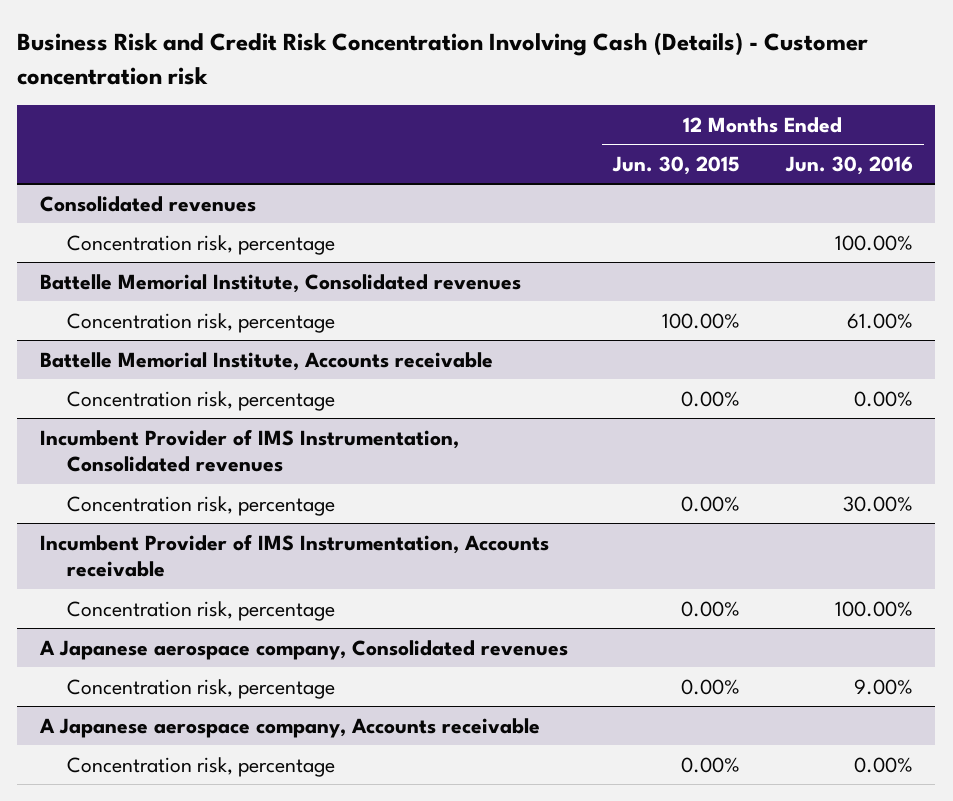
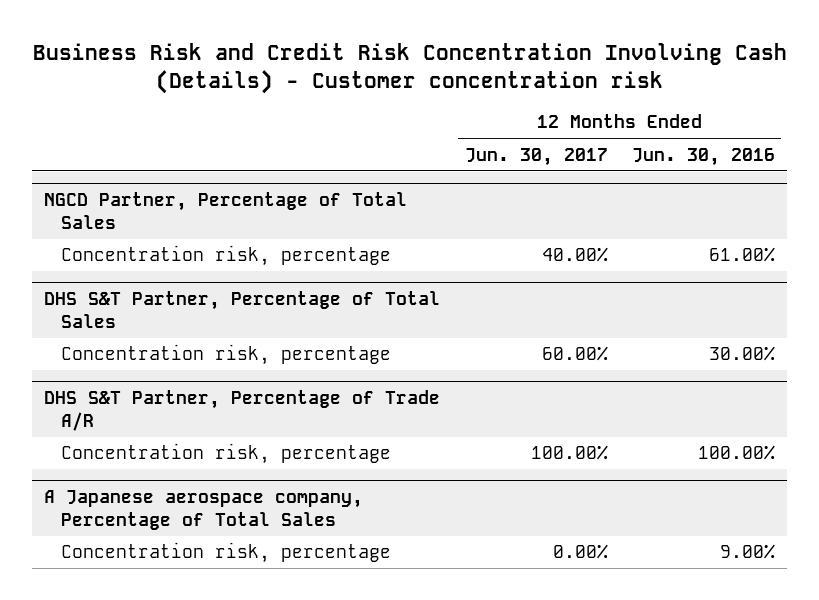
[612,155,741,175] Jun. 30, 2015 -> none
none -> [464,147,608,166] Jun. 30, 2017
[39,195,256,212] Consolidated revenues -> none
[67,234,336,255] Concentration risk, percentage -> none
[39,273,521,293] Battelle Memorial Institute, Consolidated revenues -> none
none -> [44,192,408,230] NGCD Partner, Percentage of Total Sales
[39,351,493,371] Battelle Memorial Institute, Accounts receivable -> none
[67,390,336,411] Concentration risk, percentage -> none
[39,428,459,473] Incumbent Provider of IMS Instrumentation, Consolidated revenues -> none
none -> [44,291,441,329] DHS S&T Partner, Percentage of Total Sales
[39,533,549,578] Incumbent Provider of IMS Instrumentation, Accounts receivable -> none
none -> [44,390,441,432] DHS S&T Partner, Percentage of Trade A/R
[38,639,568,660] A Japanese aerospace company, Consolidated revenues -> none
none -> [44,490,364,531] A Japanese aerospace company, Percentage of Total Sales
[38,717,540,738] A Japanese aerospace company, Accounts receivable -> none
[67,756,336,777] Concentration risk, percentage -> none

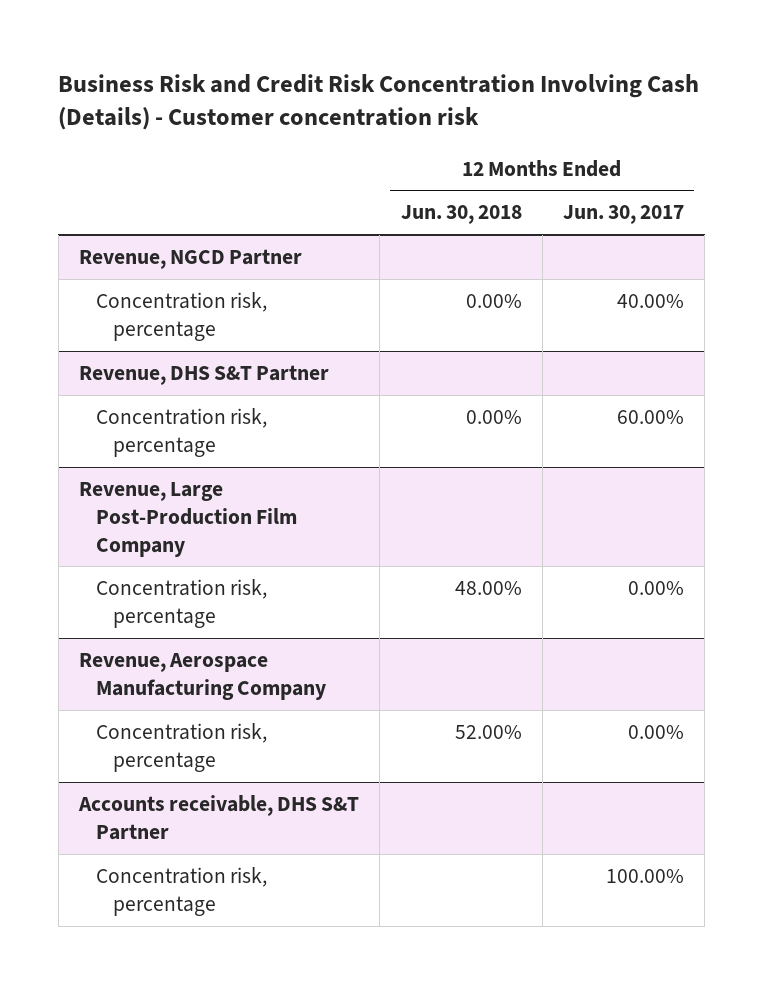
[631,147,775,166] Jun. 30, 2016 -> none
none -> [400,205,522,225] Jun. 30, 2018
[44,192,408,230] NGCD Partner, Percentage of Total Sales -> none
none -> [79,248,303,269] Revenue, NGCD Partner
[44,291,441,329] DHS S&T Partner, Percentage of Total Sales -> none
none -> [79,364,330,385] Revenue, DHS S&T Partner
[44,390,441,432] DHS S&T Partner, Percentage of Trade A/R -> none
[60,443,391,465] Concentration risk, percentage -> none
[44,490,364,531] A Japanese aerospace company, Percentage of Total Sales -> none
none -> [79,481,298,557] Revenue, Large Post-Production Film Company
none -> [79,652,327,700] Revenue, Aerospace Manufacturing Company
none -> [96,722,268,772] Concentration risk, percentage
none -> [78,794,360,840] Accounts receivable, DHS S&T Partner
none -> [96,866,268,916] Concentration risk, percentage

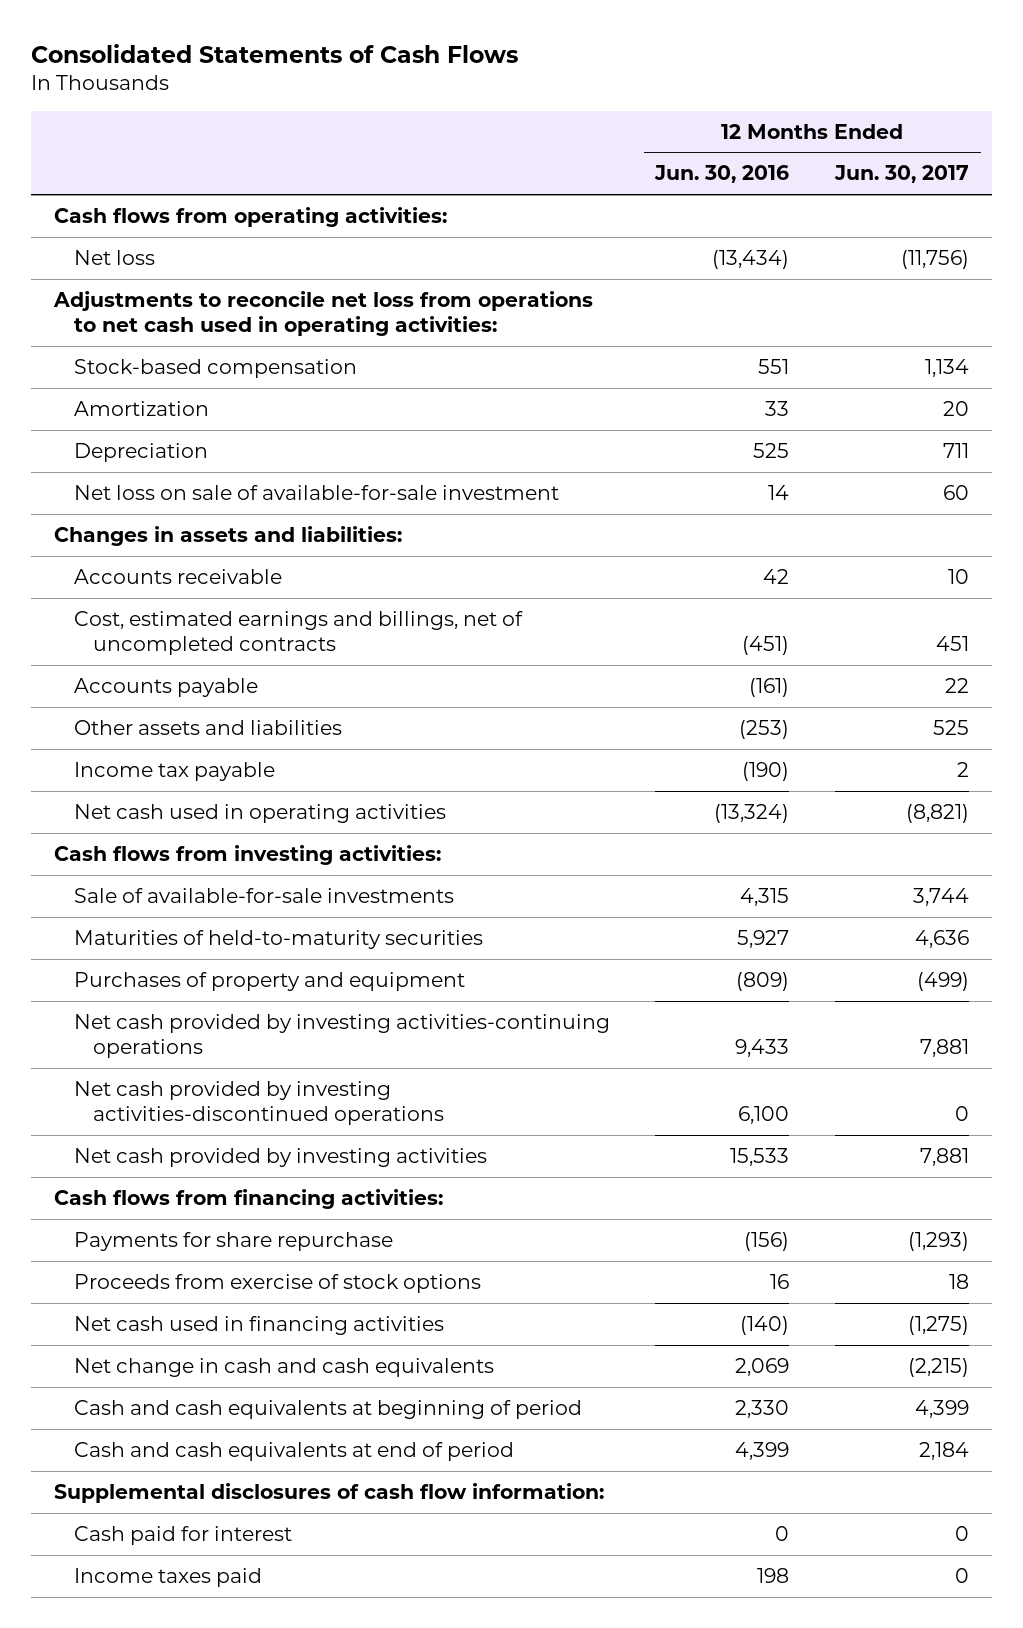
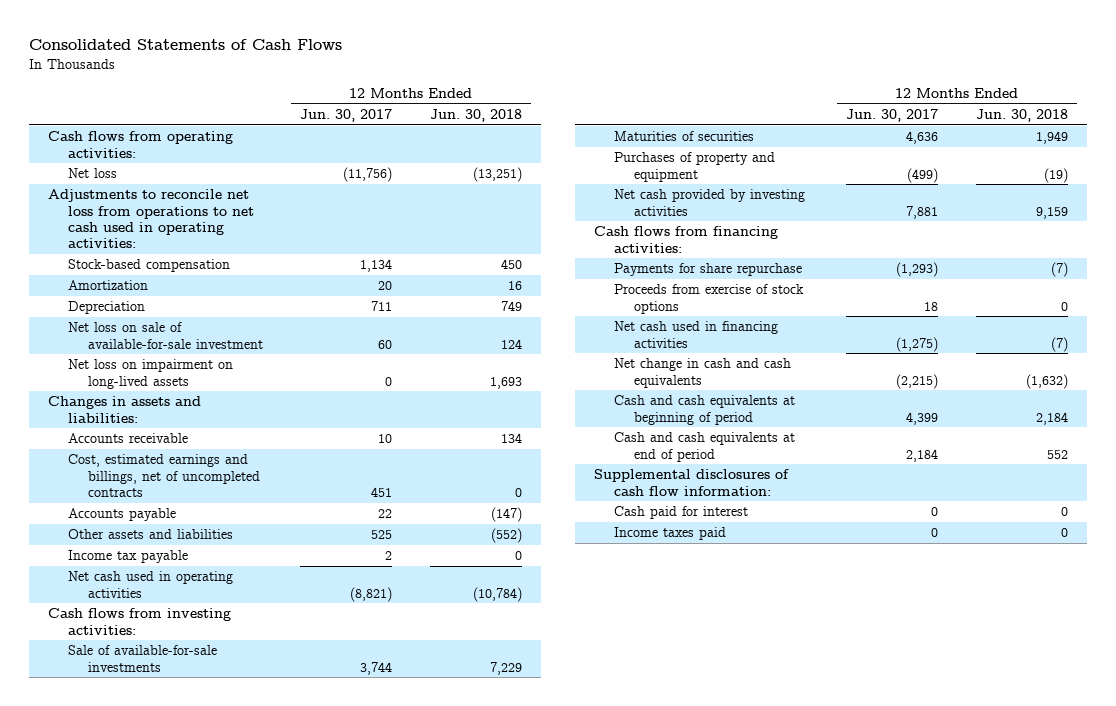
[654,165,790,184] Jun. 30, 2016 -> none
none -> [429,108,522,122] Jun. 30, 2018
none -> [67,359,233,389] Net loss on impairment on long-lived assets
[73,929,483,949] Maturities of held-to-maturity securities -> [613,131,754,142] Maturities of securities
[73,1013,610,1059] Net cash provided by investing activities-continuing operations -> none
[73,1080,444,1126] Net cash provided by investing activities-discontinued operations -> none

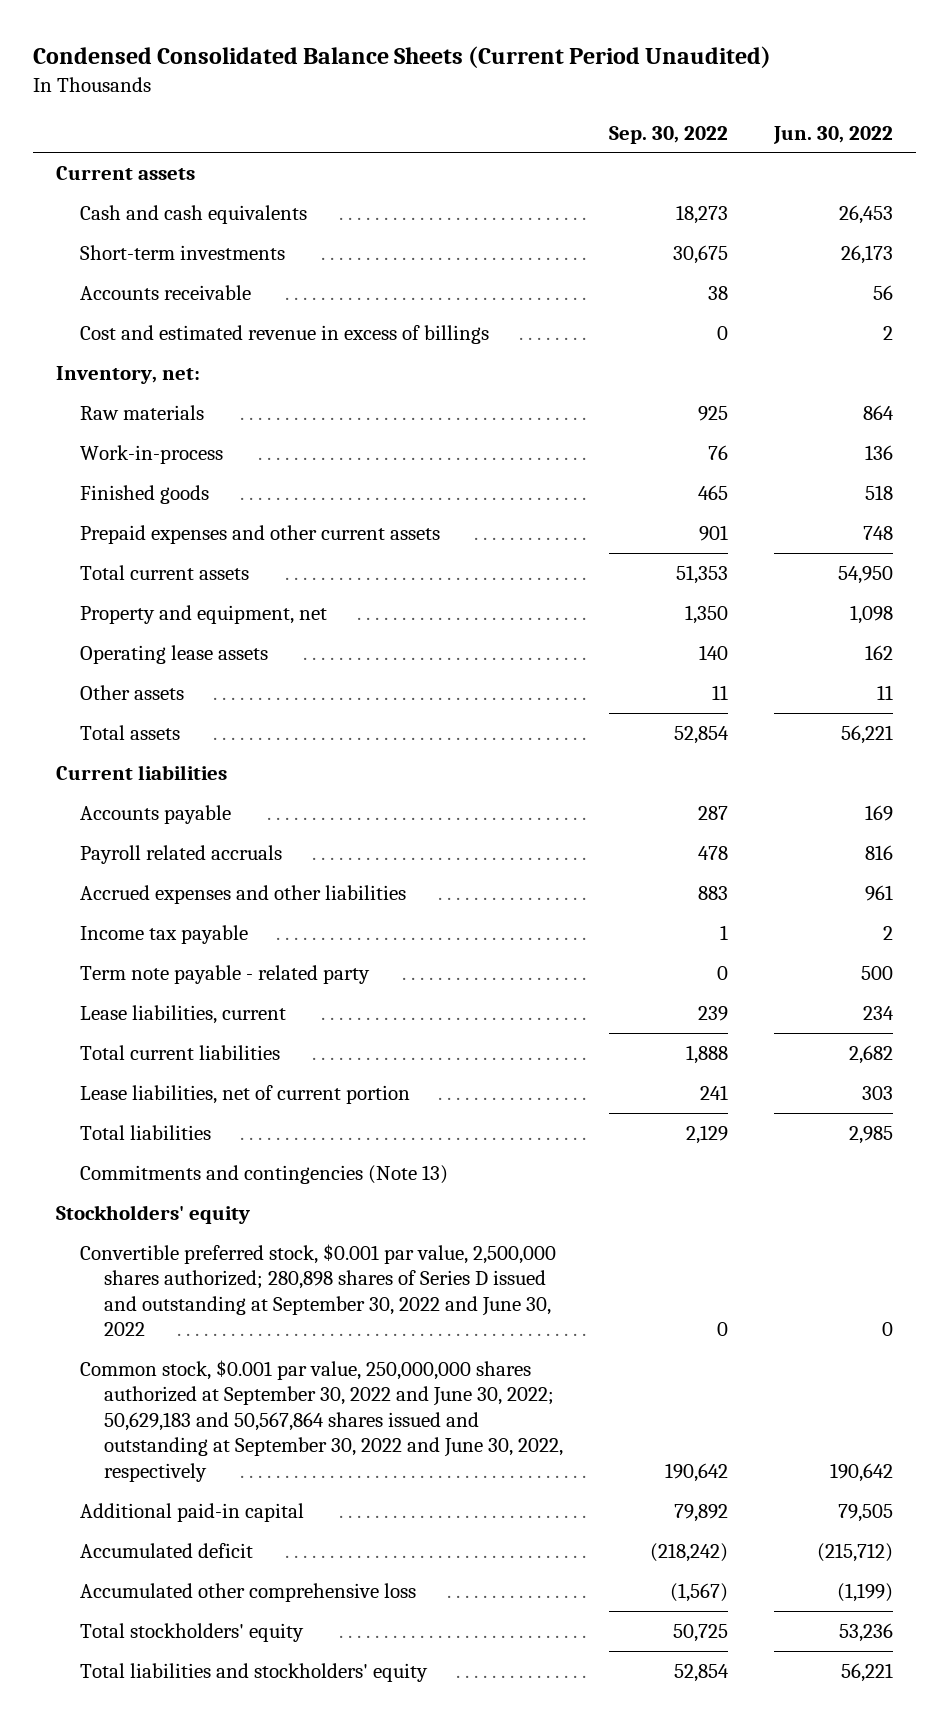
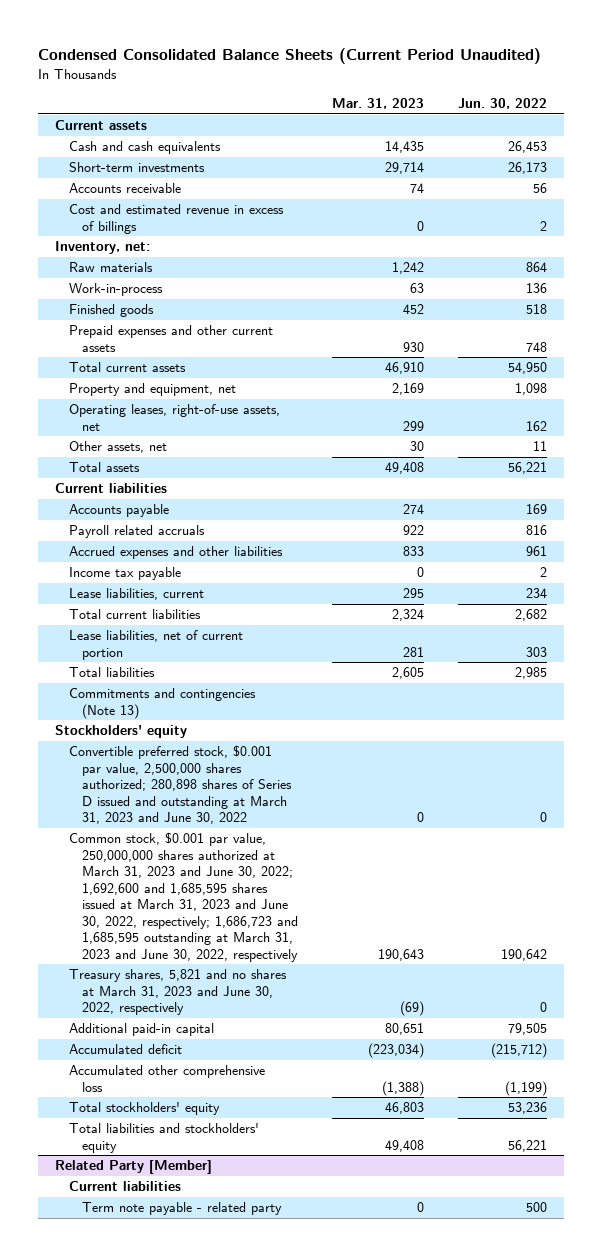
[609,125,729,144] Sep. 30, 2022 -> none
none -> [332,98,425,110] Mar. 31, 2023
[79,644,268,664] Operating lease assets -> [68,404,280,431] Operating leases, right-of-use assets, net
[79,684,184,700] Other assets -> [68,441,167,454] Other assets, net
[79,964,370,984] Term note payable - related party -> none
[79,1243,556,1337] Convertible preferred stock, $0.001 par value, 2,500,000 shares authorized; 280,898 shares of Series D issued and outstanding at September 30, 2022 and June 30, 2022 -> [68,745,293,825] Convertible preferred stock, $0.001 par value, 2,500,000 shares authorized; 280,898 shares of Series D issued and outstanding at March 31, 2023 and June 30, 2022
[79,1359,564,1483] Common stock, $0.001 par value, 250,000,000 shares authorized at September 30, 2022 and June 30, 2022; 50,629,183 and 50,567,864 shares issued and outstanding at September 30, 2022 and June 30, 2022, respectively -> [68,832,299,962] Common stock, $0.001 par value, 250,000,000 shares authorized at March 31, 2023 and June 30, 2022; 1,692,600 and 1,685,595 shares issued at March 31, 2023 and June 30, 2022, respectively; 1,686,723 and 1,685,595 outstanding at March 31, 2023 and June 30, 2022, respectively
none -> [68,969,287,1016] Treasury shares, 5,821 and no shares at March 31, 2023 and June 30, 2022, respectively
none -> [55,1160,213,1175] Related Party [Member]
none -> [68,1181,181,1192] Current liabilities
none -> [82,1202,283,1216] Term note payable - related party

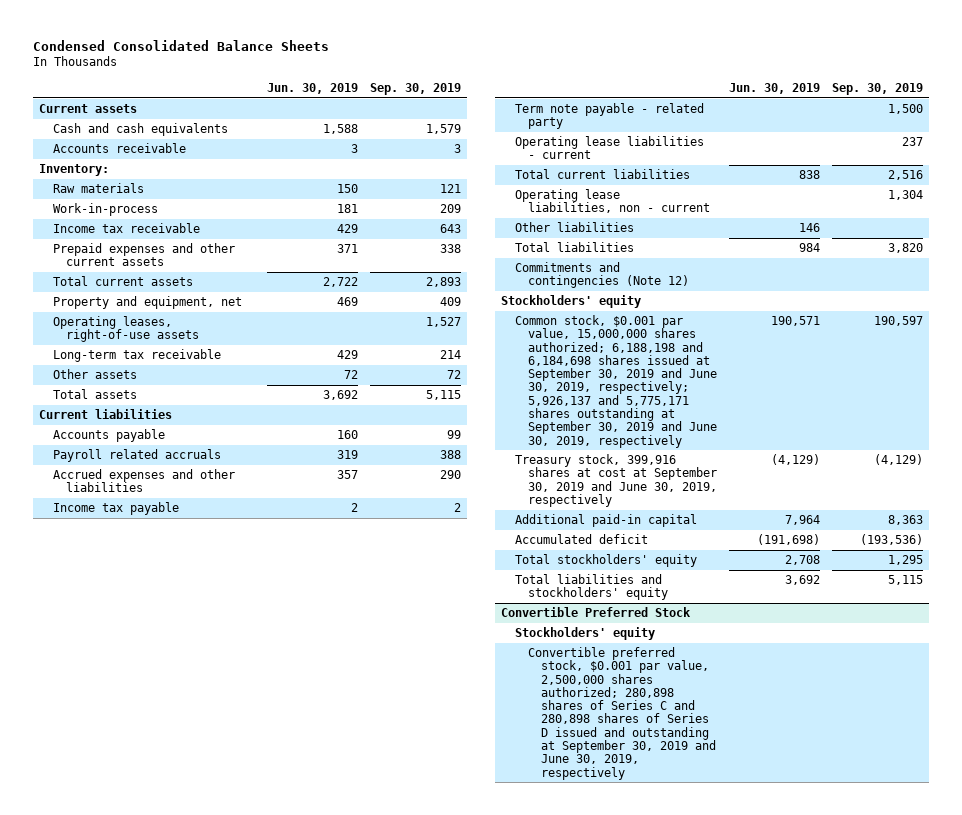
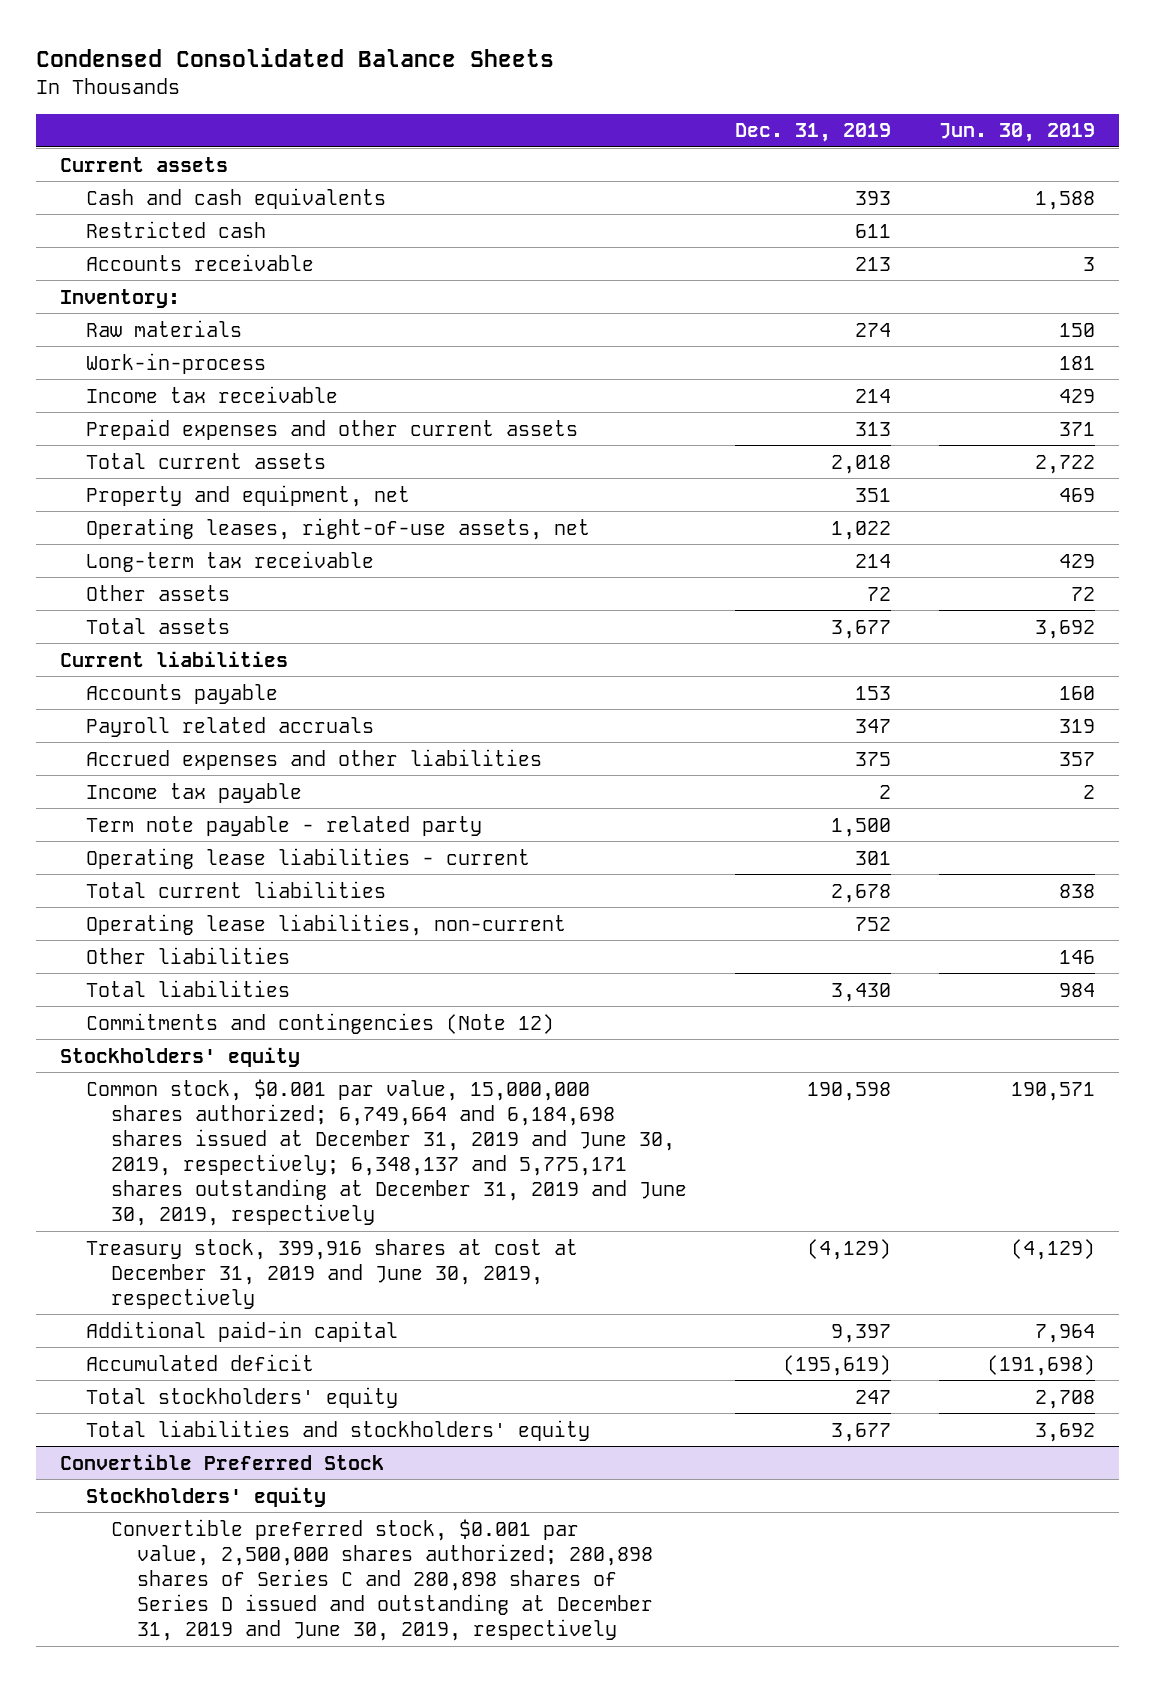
[369,82,461,95] Sep. 30, 2019 -> none
none -> [735,123,892,143] Dec. 31, 2019
none -> [85,220,266,238] Restricted cash
[52,316,199,343] Operating leases, right-of-use assets -> [85,517,590,540] Operating leases, right-of-use assets, net
[514,189,710,214] Operating lease liabilities, non - current -> [85,913,566,936] Operating lease liabilities, non-current
[514,315,717,448] Common stock, $0.001 par value, 15,000,000 shares authorized; 6,188,198 and 6,184,698 shares issued at September 30, 2019 and June 30, 2019, respectively; 5,926,137 and 5,775,171 shares outstanding at September 30, 2019 and June 30, 2019, respectively -> [85,1078,688,1226] Common stock, $0.001 par value, 15,000,000 shares authorized; 6,749,664 and 6,184,698 shares issued at December 31, 2019 and June 30, 2019, respectively; 6,348,137 and 5,775,171 shares outstanding at December 31, 2019 and June 30, 2019, respectively
[514,454,717,507] Treasury stock, 399,916 shares at cost at September 30, 2019 and June 30, 2019, respectively -> [85,1238,578,1309] Treasury stock, 399,916 shares at cost at December 31, 2019 and June 30, 2019, respectively
[527,647,716,780] Convertible preferred stock, $0.001 par value, 2,500,000 shares authorized; 280,898 shares of Series C and 280,898 shares of Series D issued and outstanding at September 30, 2019 and June 30, 2019, respectively -> [111,1518,654,1641] Convertible preferred stock, $0.001 par value, 2,500,000 shares authorized; 280,898 shares of Series C and 280,898 shares of Series D issued and outstanding at December 31, 2019 and June 30, 2019, respectively

